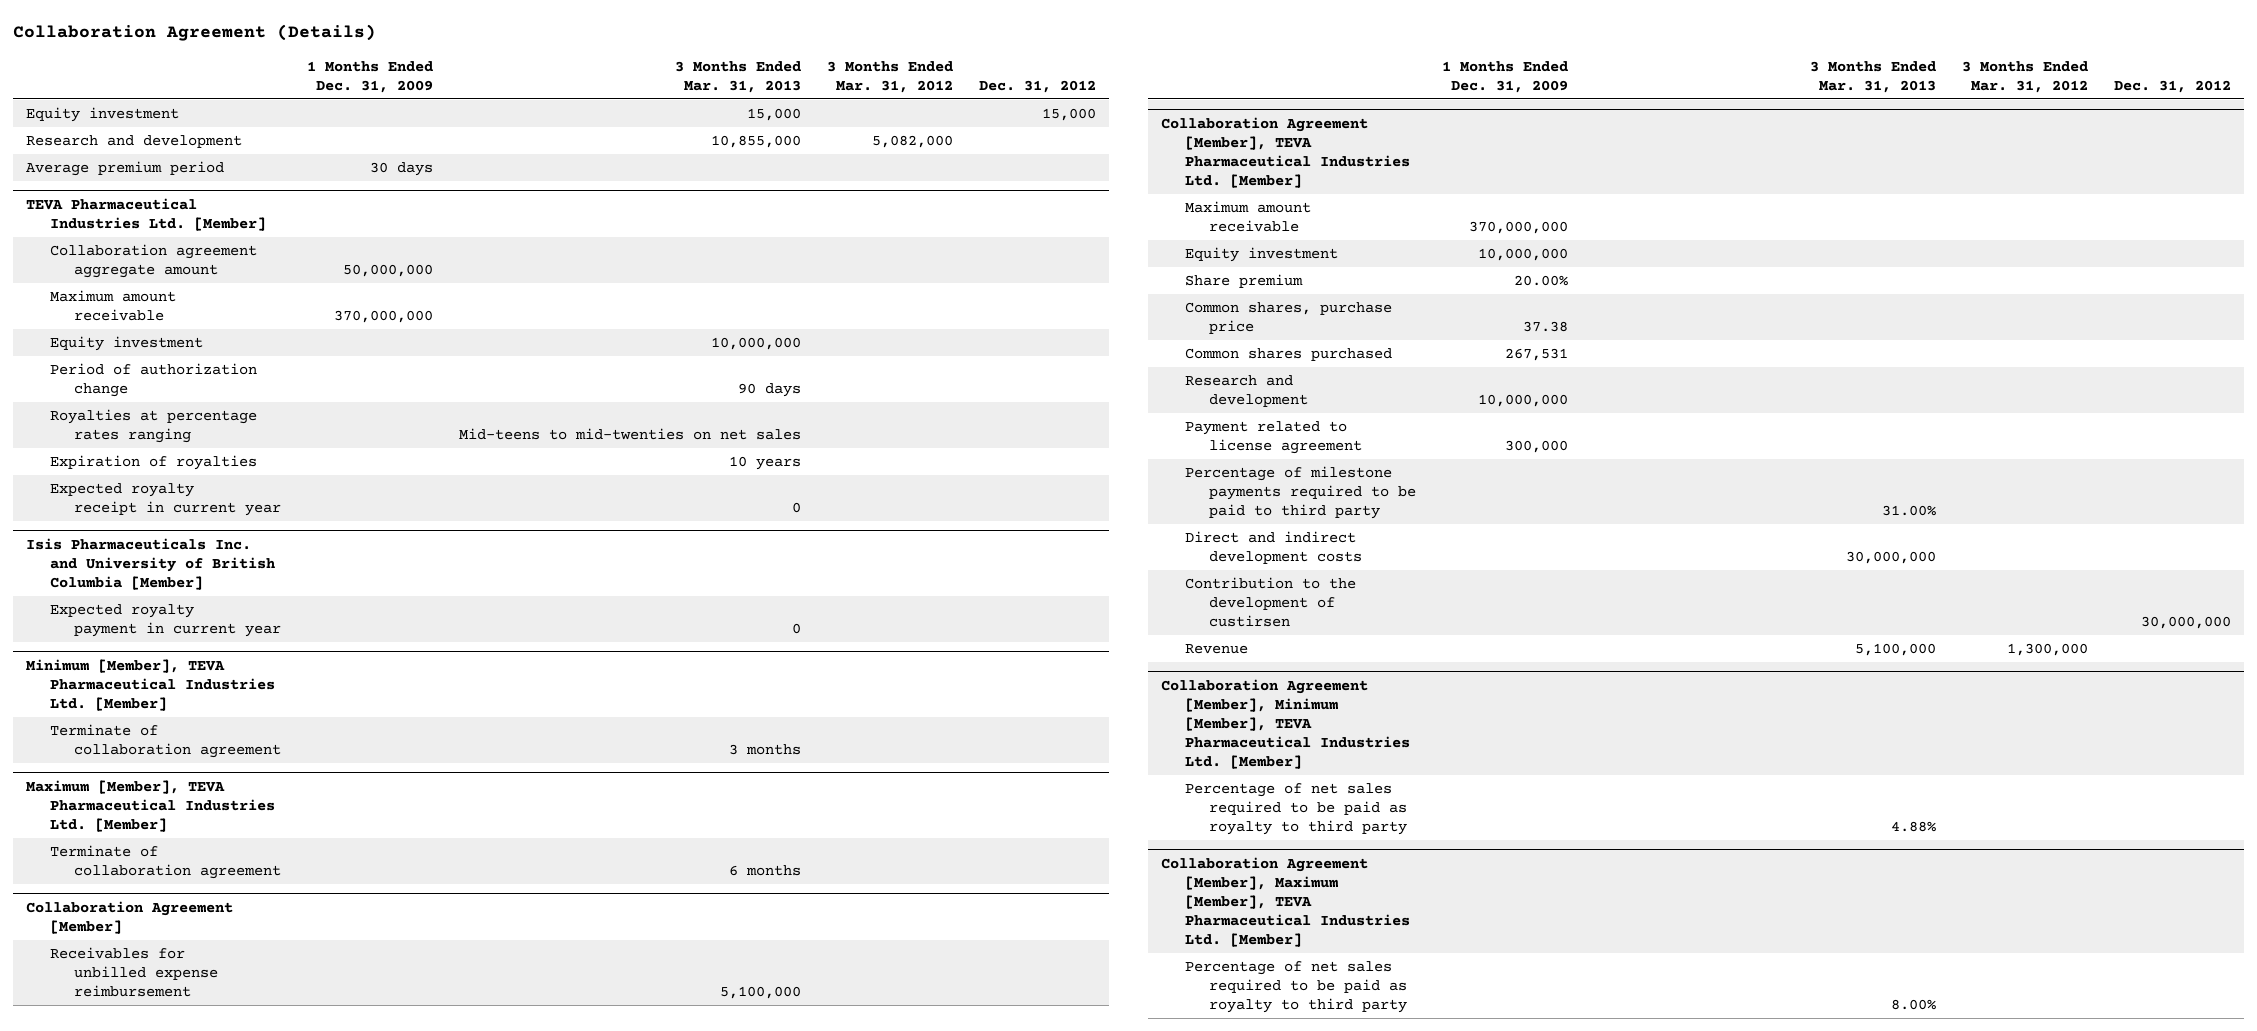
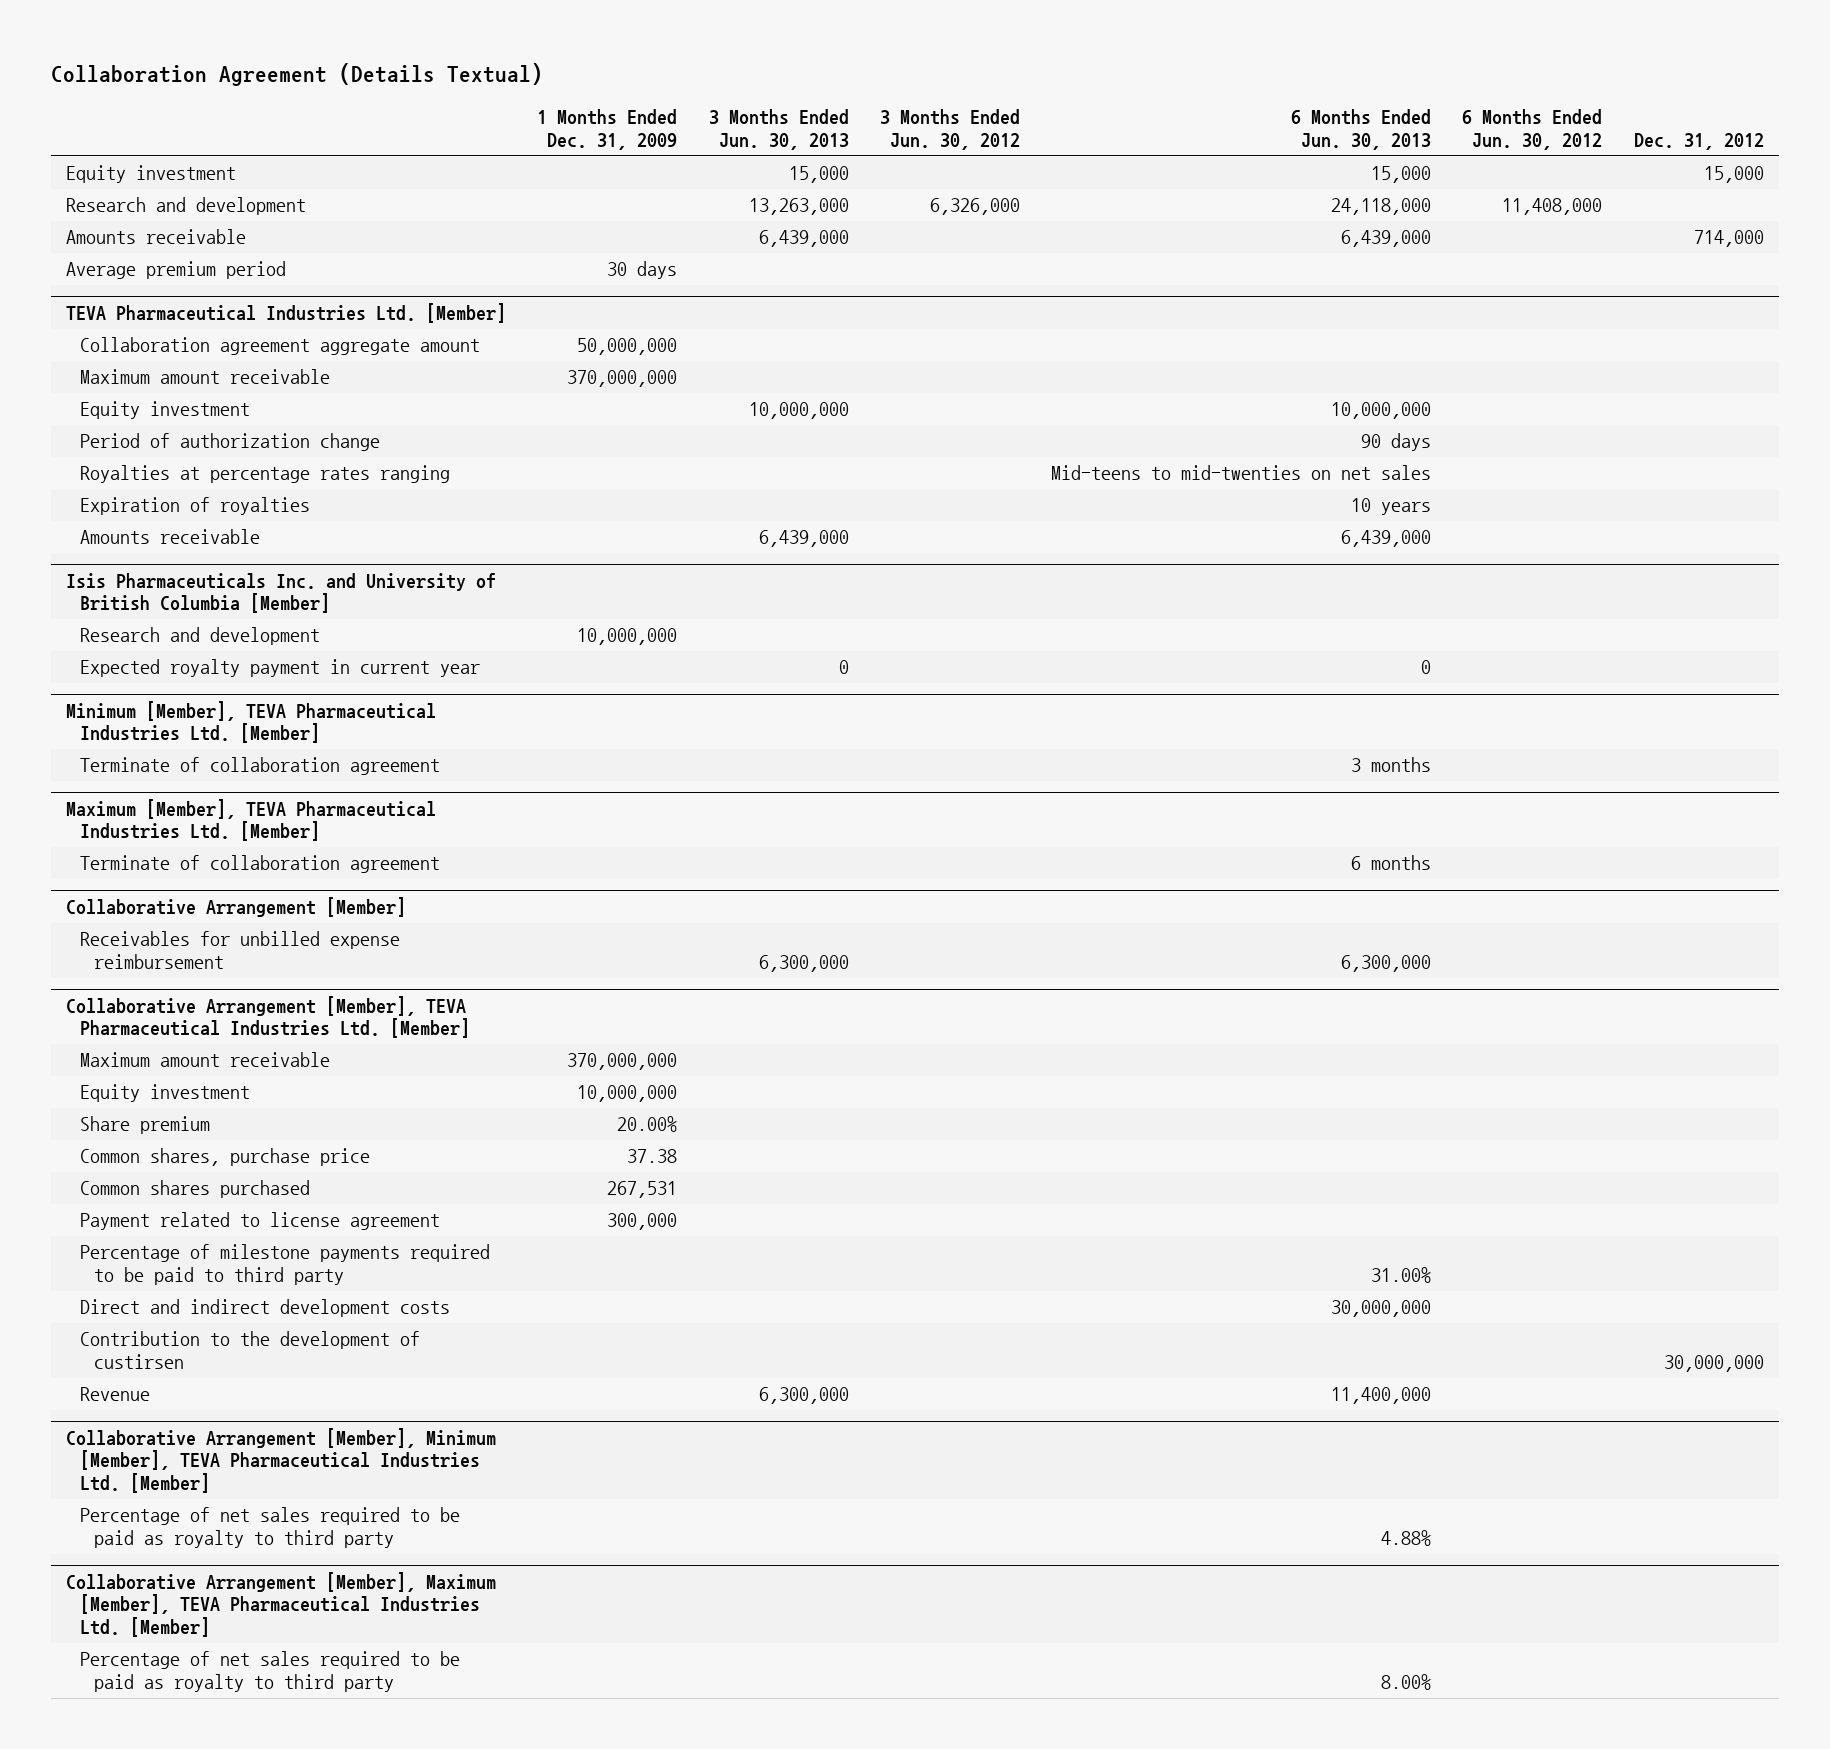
[12,23,376,41] Collaboration Agreement (Details) -> [50,63,543,87] Collaboration Agreement (Details Textual)
[674,60,801,93] 3 Months Ended Mar. 31, 2013 -> none
[826,60,953,93] 3 Months Ended Mar. 31, 2012 -> none
none -> [708,109,849,150] 3 Months Ended Jun. 30, 2013
none -> [879,109,1020,150] 3 Months Ended Jun. 30, 2012
none -> [1291,109,1432,150] 6 Months Ended Jun. 30, 2013
none -> [1462,109,1603,150] 6 Months Ended Jun. 30, 2012
none -> [66,229,247,245] Amounts receivable
[49,483,281,517] Expected royalty receipt in current year -> none
none -> [80,529,261,545] Amounts receivable
none -> [80,627,321,646] Research and development
[25,900,233,934] Collaboration Agreement [Member] -> none
[49,947,218,998] Receivables for unbilled expense reimbursement -> none
none -> [66,896,407,917] Collaborative Arrangement [Member]
none -> [80,931,401,970] Receivables for unbilled expense reimbursement
[1161,116,1410,188] Collaboration Agreement [Member], TEVA Pharmaceutical Industries Ltd. [Member] -> [66,995,471,1039] Collaborative Arrangement [Member], TEVA Pharmaceutical Industries Ltd. [Member]
[1184,375,1308,408] Research and development -> none
[1161,678,1410,769] Collaboration Agreement [Member], Minimum [Member], TEVA Pharmaceutical Industries Ltd. [Member] -> [66,1427,497,1494] Collaborative Arrangement [Member], Minimum [Member], TEVA Pharmaceutical Industries Ltd. [Member]
[1161,856,1410,947] Collaboration Agreement [Member], Maximum [Member], TEVA Pharmaceutical Industries Ltd. [Member] -> [66,1571,497,1638] Collaborative Arrangement [Member], Maximum [Member], TEVA Pharmaceutical Industries Ltd. [Member]

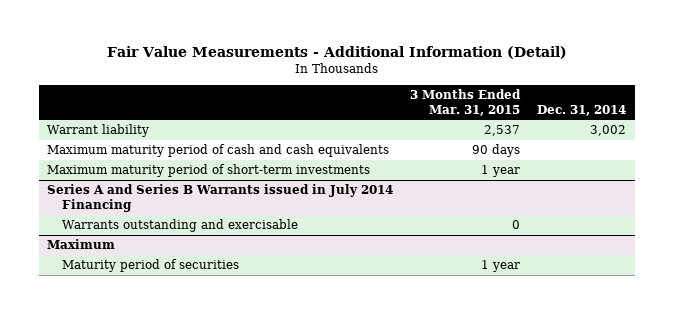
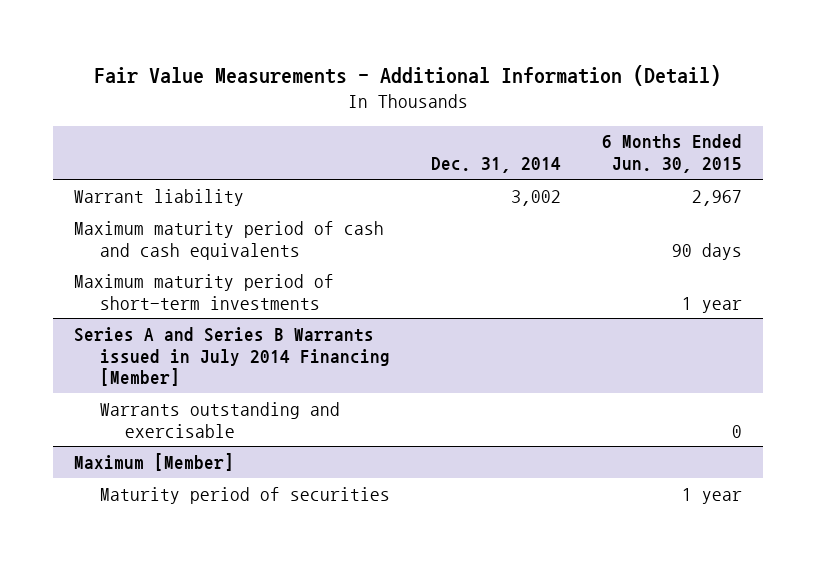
[410,88,522,116] 3 Months Ended Mar. 31, 2015 -> none
none -> [602,134,743,174] 6 Months Ended Jun. 30, 2015
[47,184,394,213] Series A and Series B Warrants issued in July 2014 Financing -> [73,326,390,387] Series A and Series B Warrants issued in July 2014 Financing [Member]
[47,239,116,250] Maximum -> [73,452,234,471] Maximum [Member]

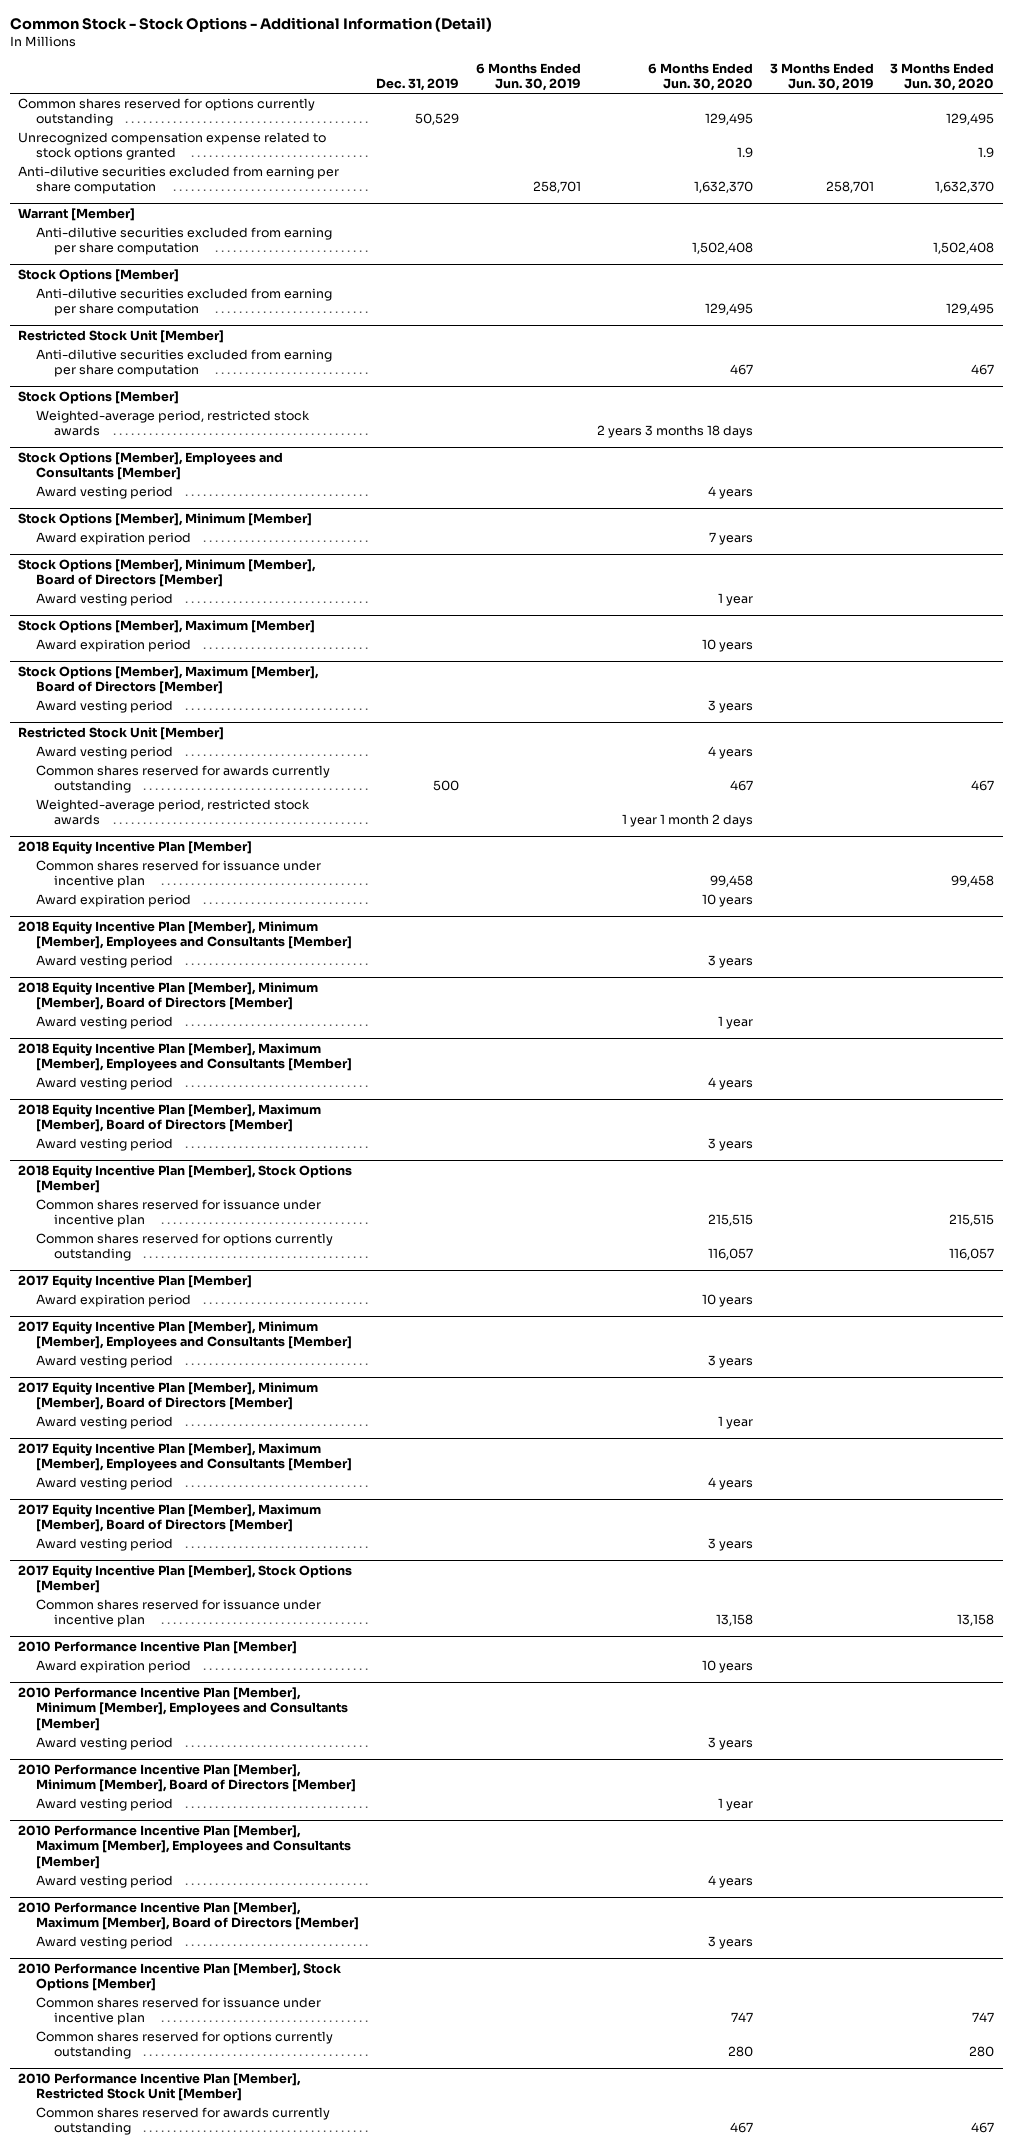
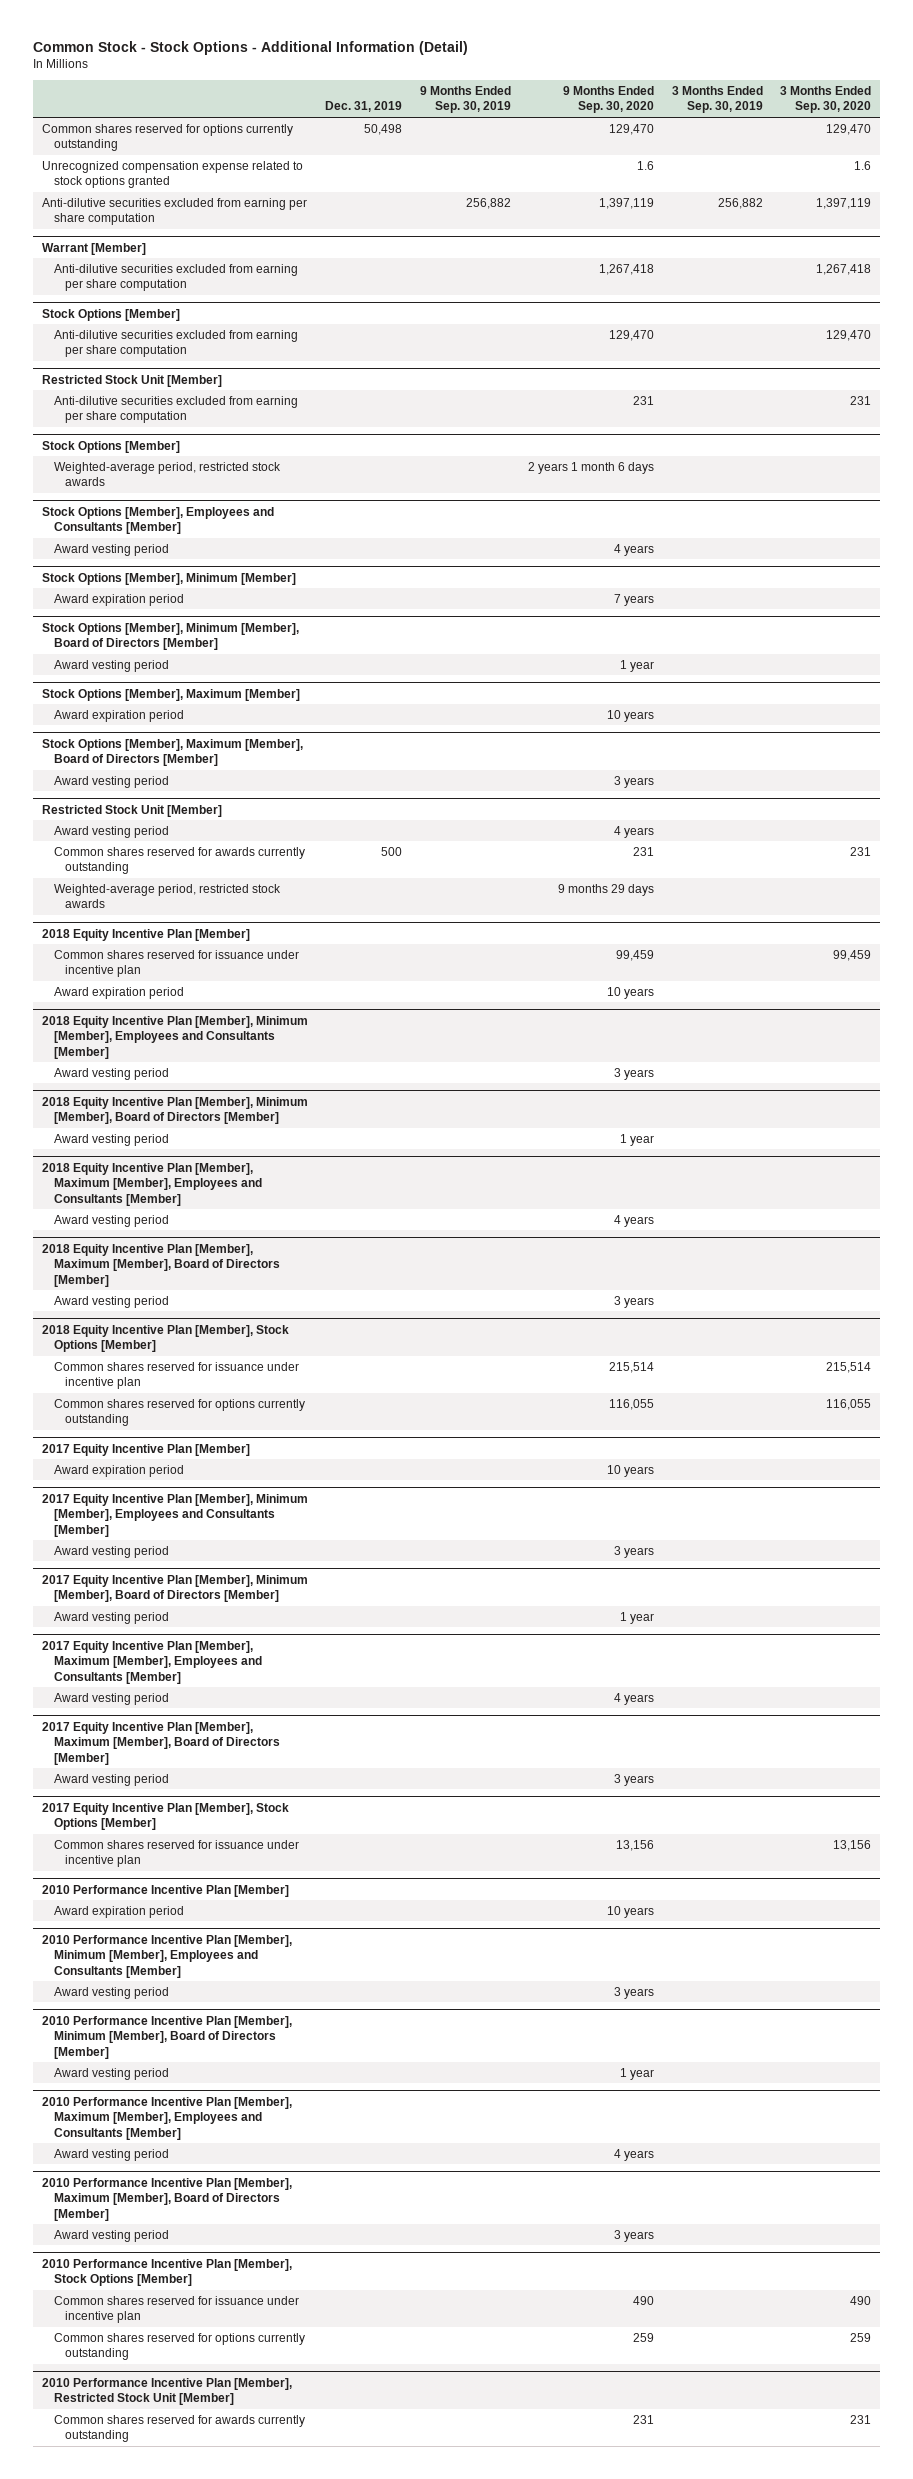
[475,62,581,92] 6 Months Ended Jun. 30, 2019 -> none
[648,62,754,92] 6 Months Ended Jun. 30, 2020 -> none
[769,62,874,92] 3 Months Ended Jun. 30, 2019 -> none
[890,62,995,92] 3 Months Ended Jun. 30, 2020 -> none
none -> [419,85,511,114] 9 Months Ended Sep. 30, 2019
none -> [563,85,655,114] 9 Months Ended Sep. 30, 2020
none -> [671,85,763,114] 3 Months Ended Sep. 30, 2019
none -> [780,85,872,114] 3 Months Ended Sep. 30, 2020
[415,113,460,126] 50,529 -> [364,123,403,135] 50,498

